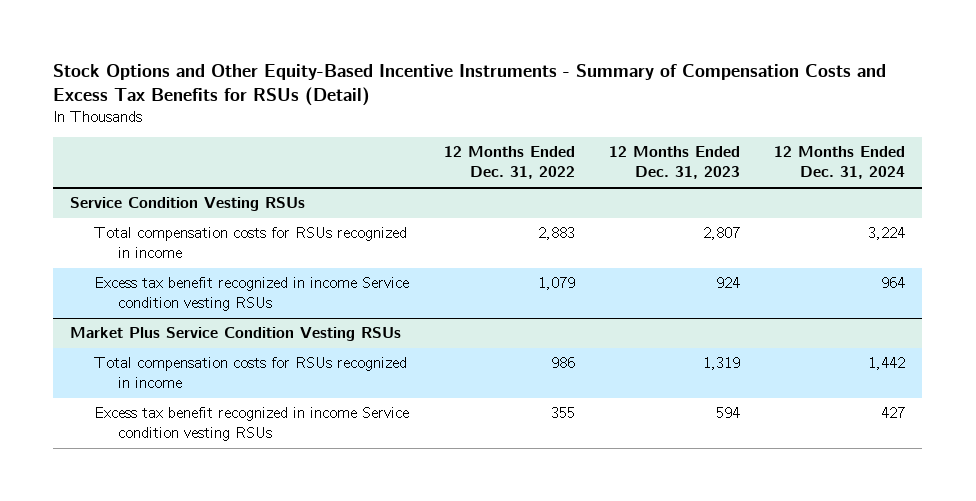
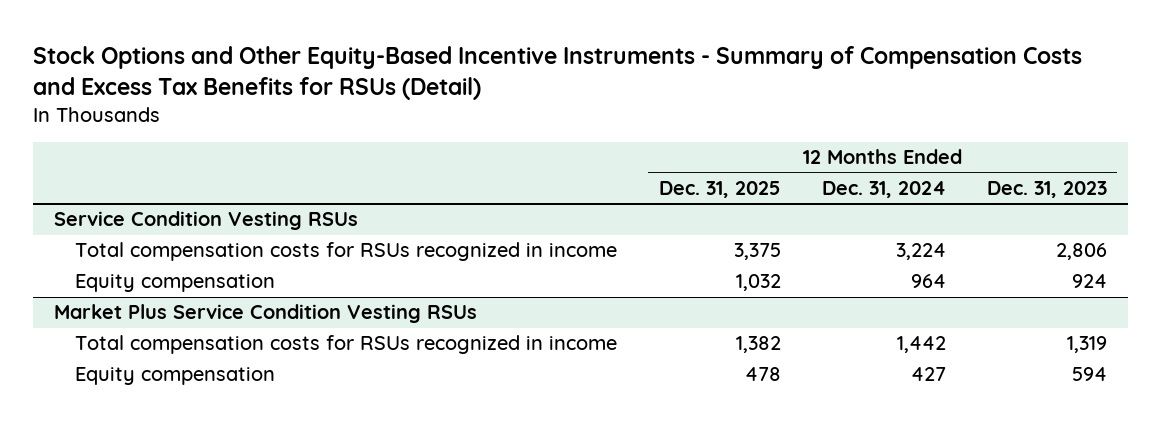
[443,146,575,180] 12 Months Ended Dec. 31, 2022 -> none
none -> [658,180,781,198] Dec. 31, 2025
[702,227,740,241] 2,807 -> [1055,243,1107,261] 2,806
[94,277,410,312] Excess tax benefit recognized in income Service condition vesting RSUs -> [75,274,276,293] Equity compensation
[94,407,410,442] Excess tax benefit recognized in income Service condition vesting RSUs -> [75,367,276,386] Equity compensation

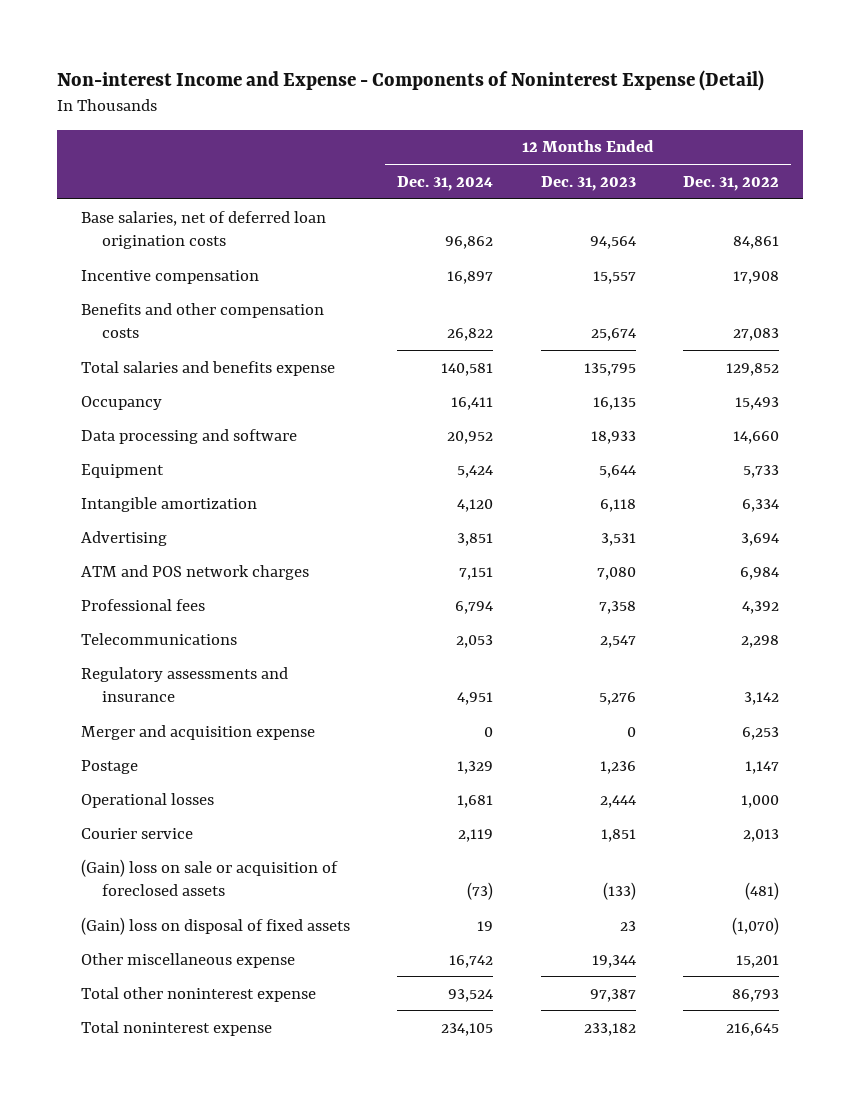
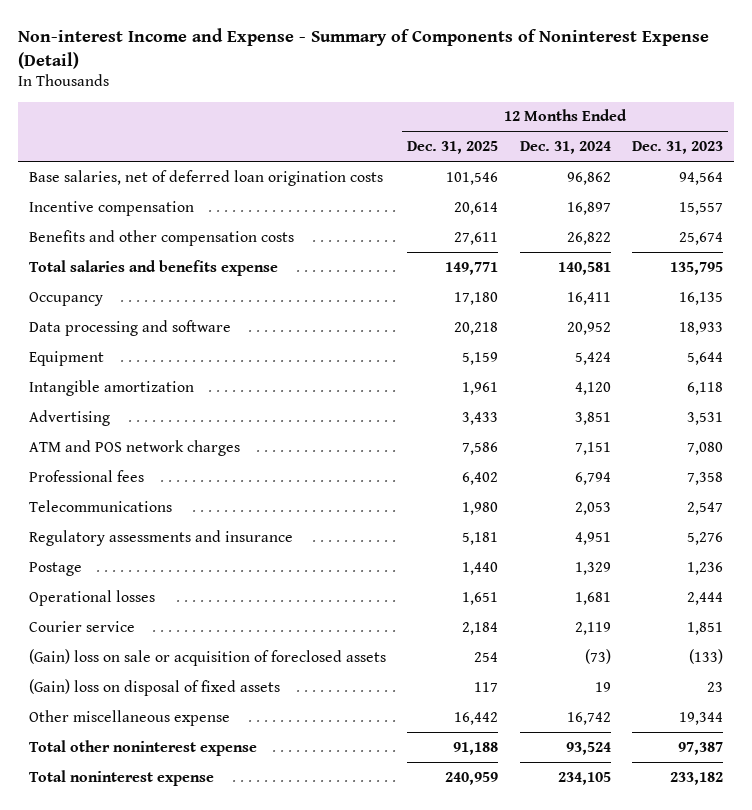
[57,70,765,92] Non-interest Income and Expense - Components of Noninterest Expense (Detail) -> [18,27,710,69] Non-interest Income and Expense - Summary of Components of Noninterest Expense (Detail)
[683,175,780,191] Dec. 31, 2022 -> none
none -> [407,140,499,154] Dec. 31, 2025
[80,724,315,740] Merger and acquisition expense -> none

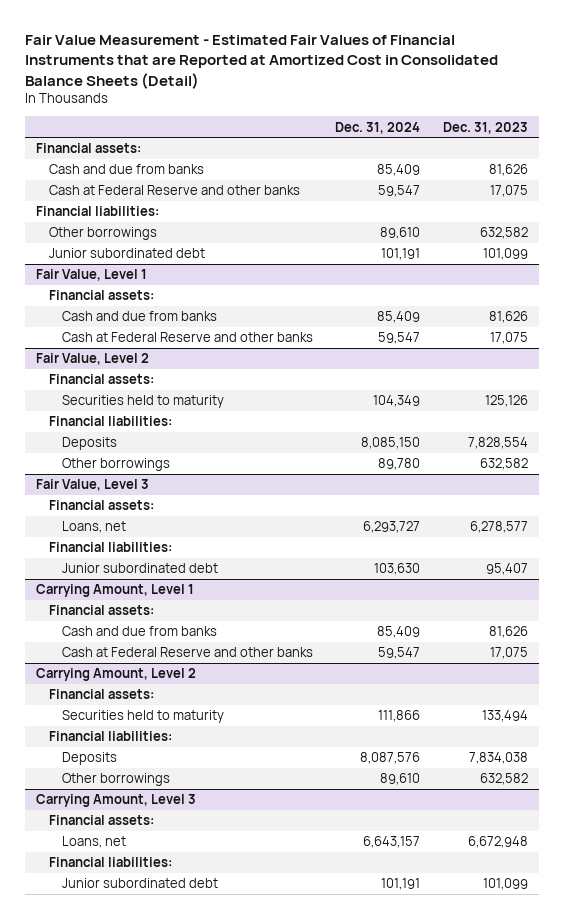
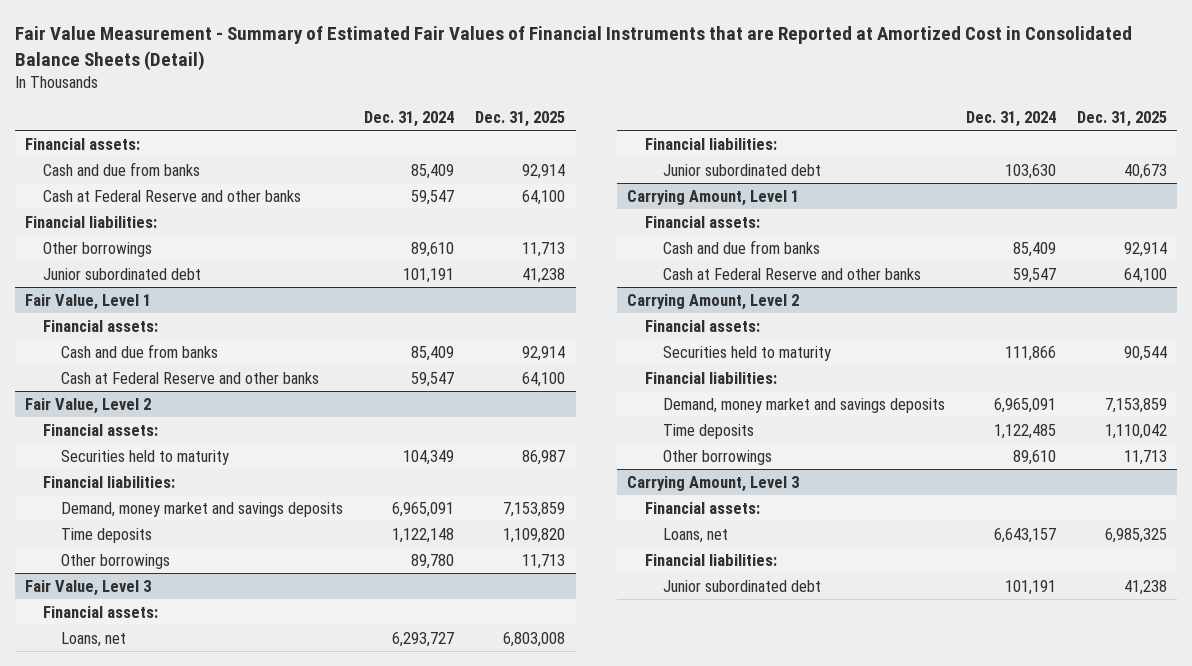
[24,35,498,89] Fair Value Measurement - Estimated Fair Values of Financial Instruments that are Reported at Amortized Cost in Consolidated Balance Sheets (Detail) -> [14,26,1132,71] Fair Value Measurement - Summary of Estimated Fair Values of Financial Instruments that are Reported at Amortized Cost in Consolidated Balance Sheets (Detail)
[442,121,528,134] Dec. 31, 2023 -> none
none -> [475,111,566,128] Dec. 31, 2025
none -> [61,501,344,517] Demand, money market and savings deposits
[62,437,118,451] Deposits -> [61,527,153,543] Time deposits
[361,437,421,450] 8,085,150 -> [392,527,455,543] 1,122,148
none -> [662,397,945,413] Demand, money market and savings deposits
[62,752,118,766] Deposits -> [662,423,754,439] Time deposits
[360,752,421,765] 8,087,576 -> [993,423,1056,439] 1,122,485

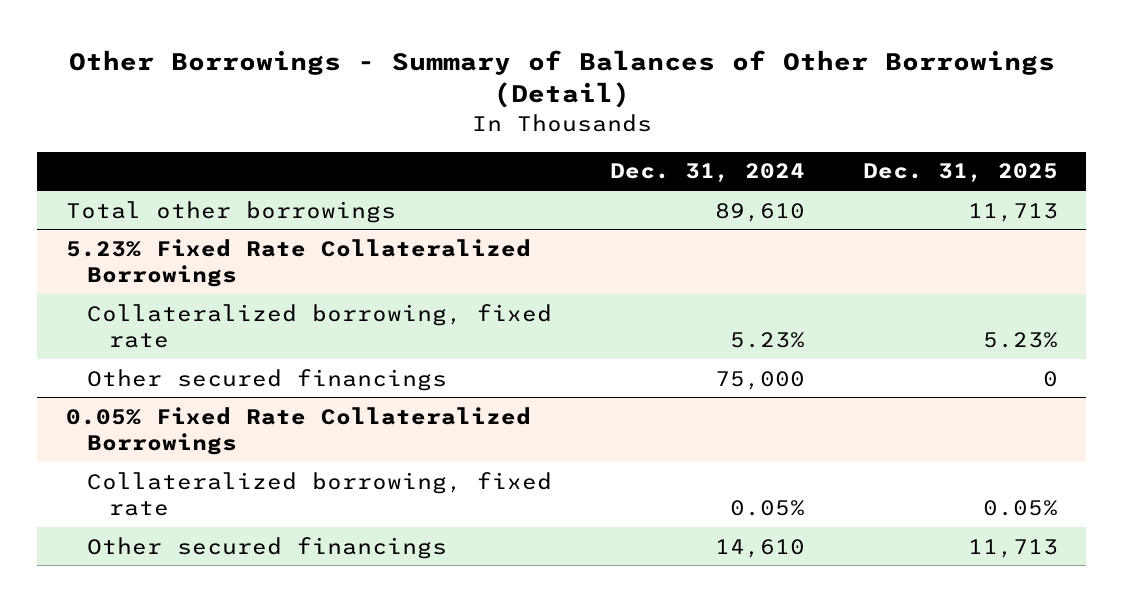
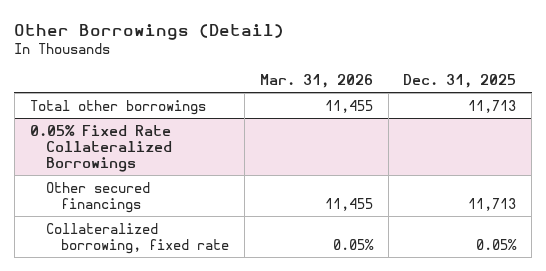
[68,49,1055,109] Other Borrowings - Summary of Balances of Other Borrowings (Detail) -> [14,23,285,40] Other Borrowings (Detail)
[609,163,805,183] Dec. 31, 2024 -> none
none -> [259,74,373,89] Mar. 31, 2026
[65,238,531,288] 5.23% Fixed Rate Collateralized Borrowings -> none
[87,303,553,349] Collateralized borrowing, fixed rate -> none
[87,368,448,391] Other secured financings -> none
[87,471,553,517] Collateralized borrowing, fixed rate -> [45,222,230,254] Collateralized borrowing, fixed rate

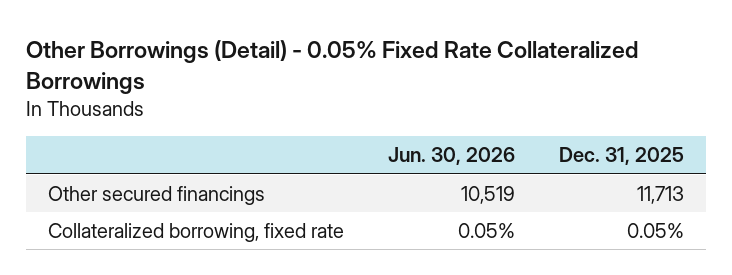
[14,23,285,40] Other Borrowings (Detail) -> [26,39,640,94] Other Borrowings (Detail) - 0.05% Fixed Rate Collateralized Borrowings
[259,74,373,89] Mar. 31, 2026 -> none
none -> [387,147,515,166] Jun. 30, 2026
[29,99,206,115] Total other borrowings -> none
[29,124,172,173] 0.05% Fixed Rate Collateralized Borrowings -> none

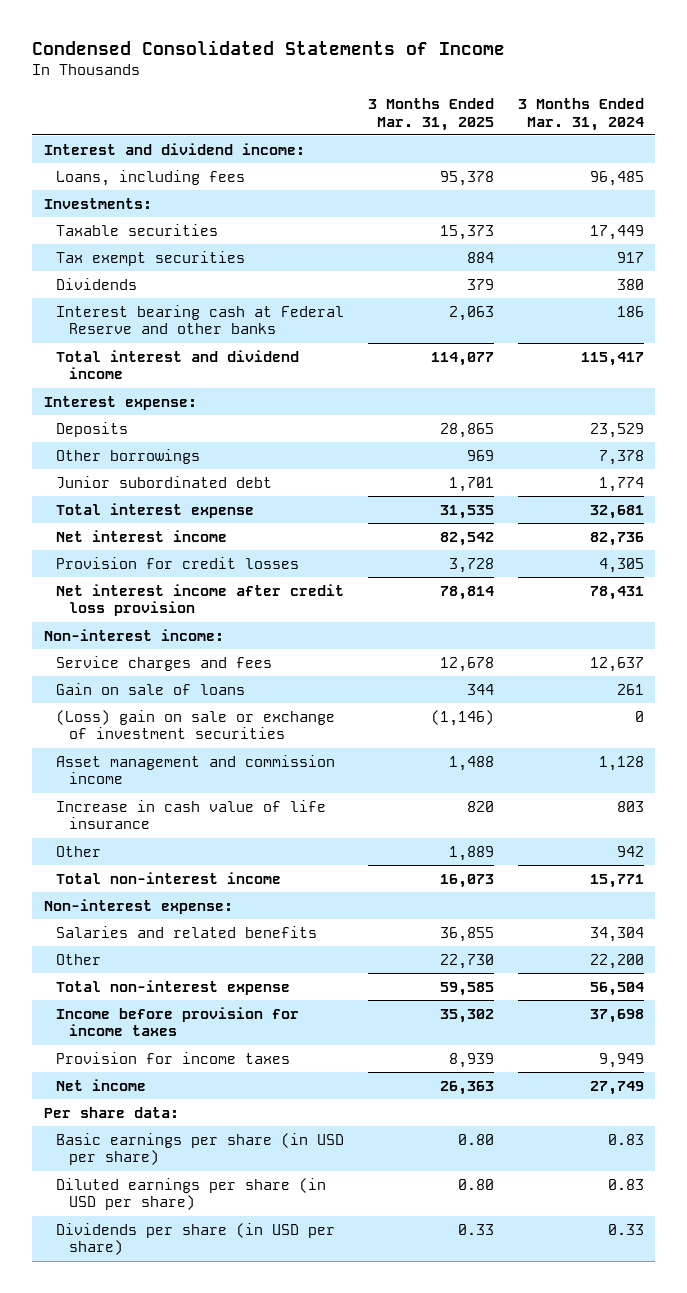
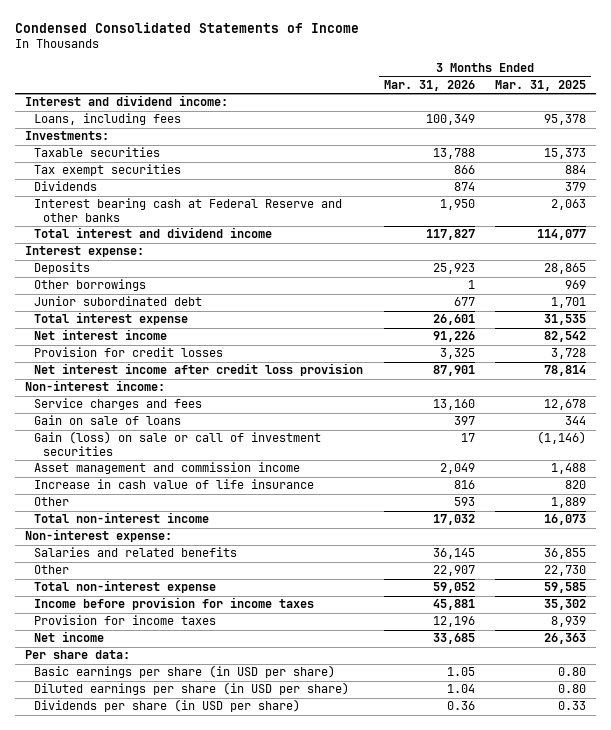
[517,98,644,131] 3 Months Ended Mar. 31, 2024 -> none
none -> [383,79,475,91] Mar. 31, 2026
[56,709,336,740] (Loss) gain on sale or exchange of investment securities -> [34,431,322,457] Gain (loss) on sale or call of investment securities

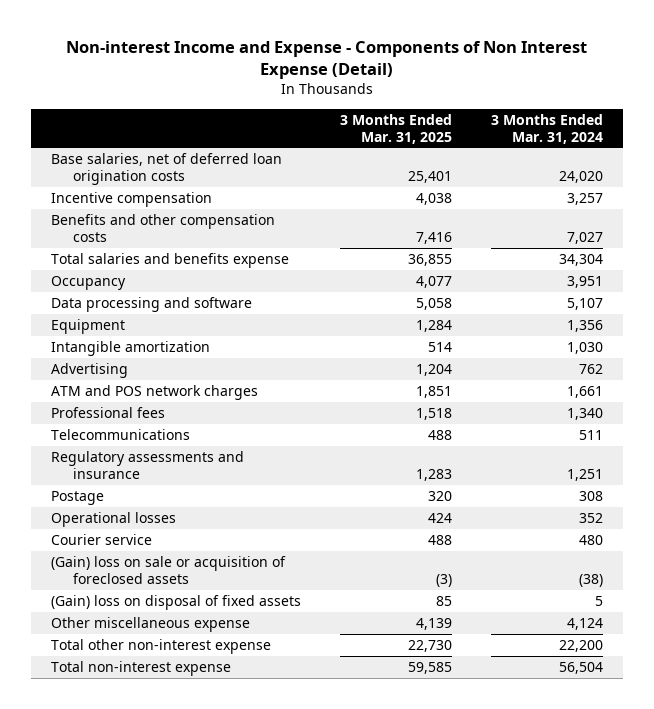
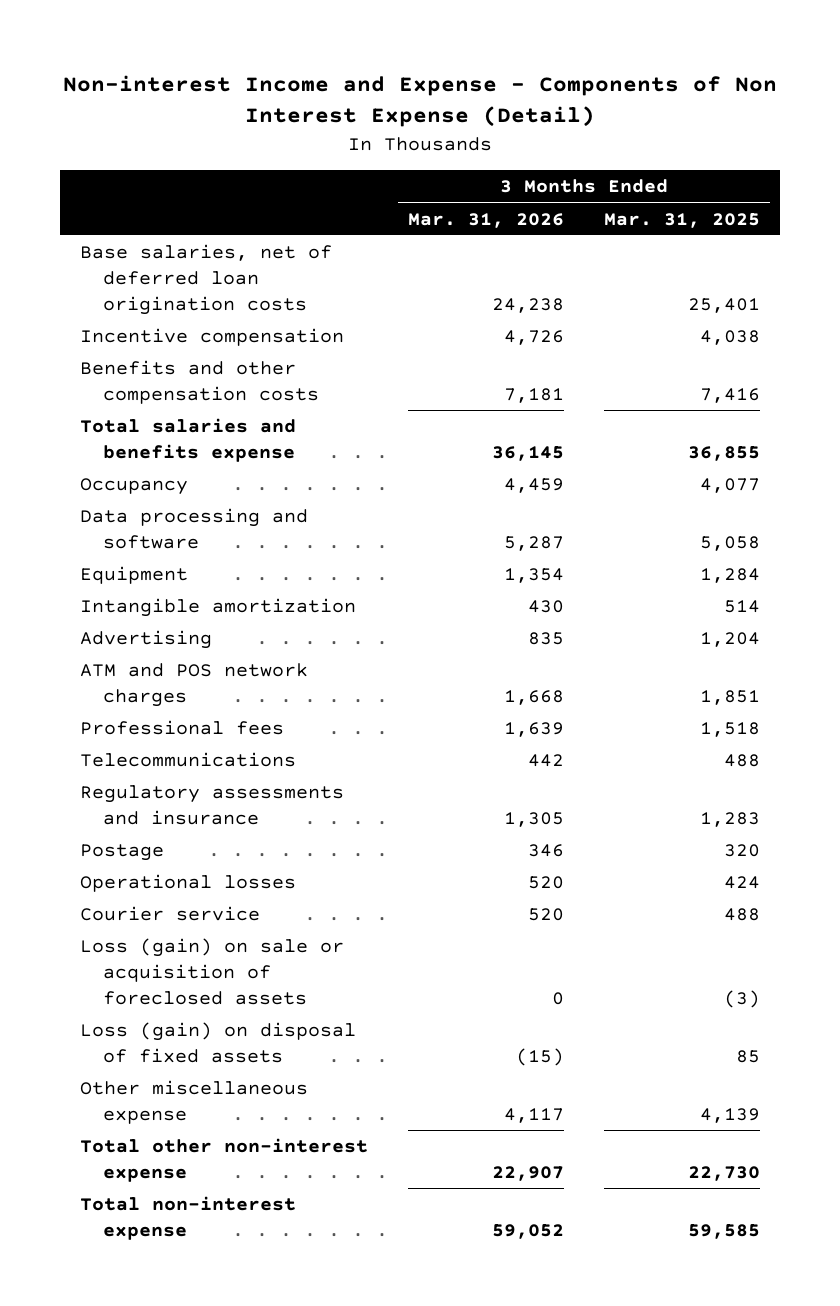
[491,113,604,144] 3 Months Ended Mar. 31, 2024 -> none
none -> [407,212,564,228] Mar. 31, 2026
[50,555,286,584] (Gain) loss on sale or acquisition of foreclosed assets -> [79,938,344,1005] Loss (gain) on sale or acquisition of foreclosed assets
[50,594,301,610] (Gain) loss on disposal of fixed assets -> [79,1022,356,1063] Loss (gain) on disposal of fixed assets

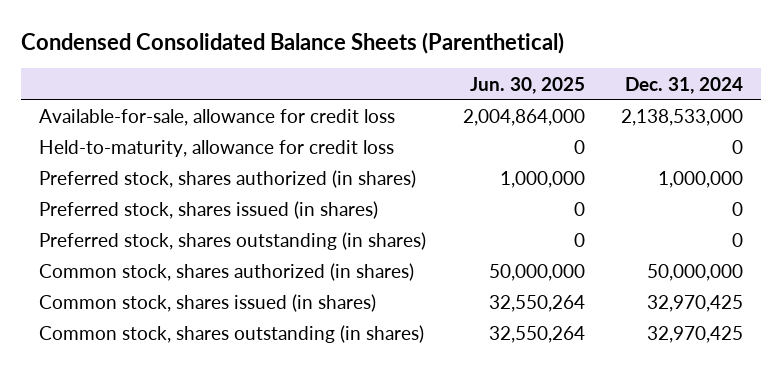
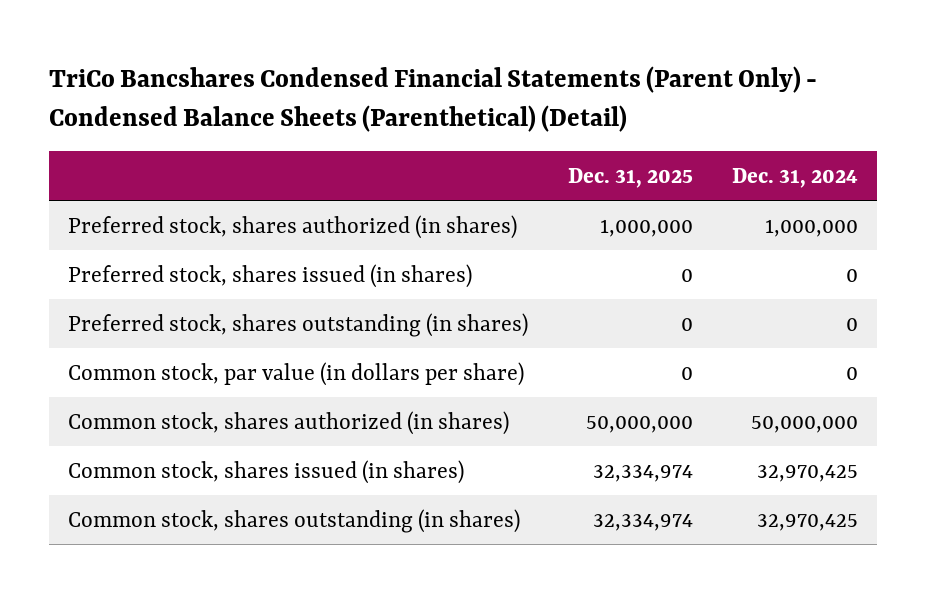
[20,31,564,54] Condensed Consolidated Balance Sheets (Parenthetical) -> [48,66,817,133] TriCo Bancshares Condensed Financial Statements (Parent Only) - Condensed Balance Sheets (Parenthetical) (Detail)
[469,76,585,94] Jun. 30, 2025 -> none
none -> [567,167,693,188] Dec. 31, 2025
[39,109,396,127] Available-for-sale, allowance for credit loss -> none
[39,140,395,158] Held-to-maturity, allowance for credit loss -> none
none -> [68,361,525,386] Common stock, par value (in dollars per share)

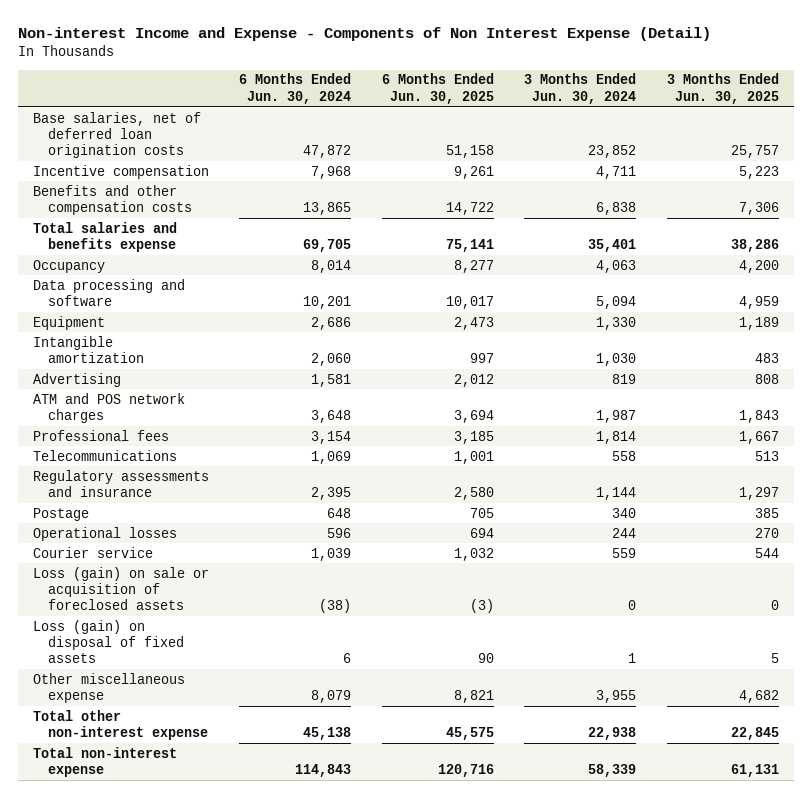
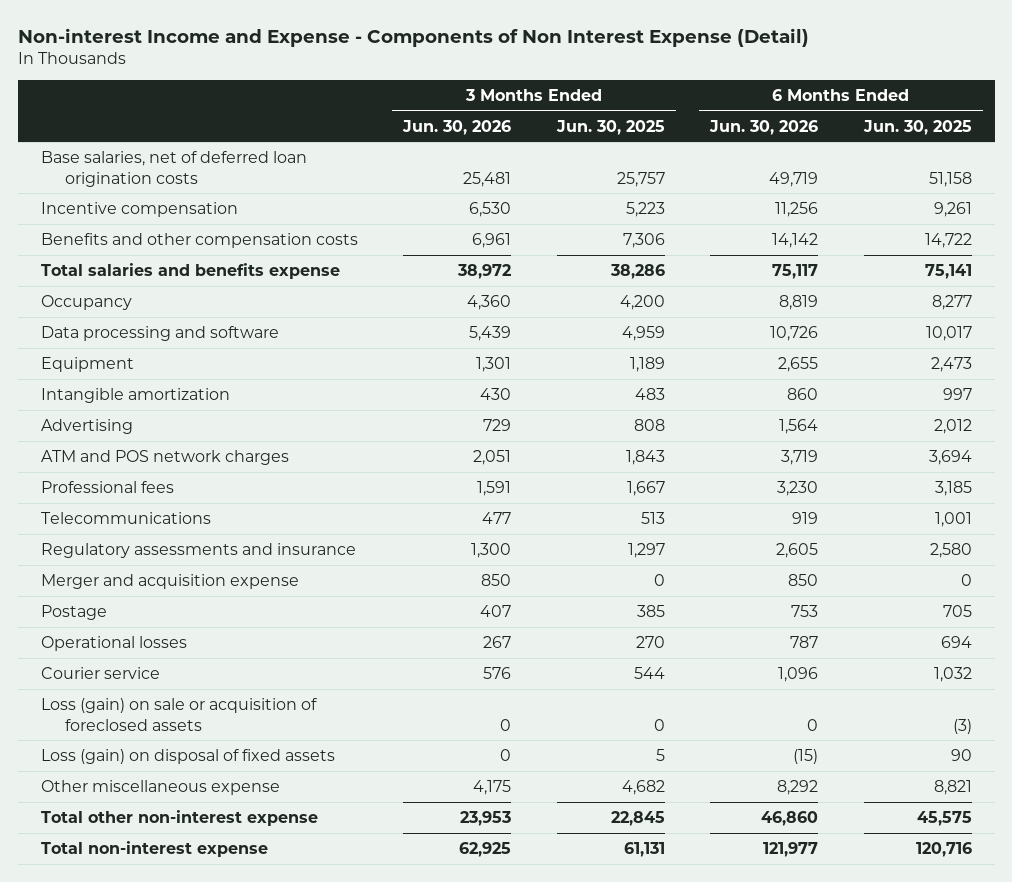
[239,73,352,104] 6 Months Ended Jun. 30, 2024 -> none
[524,73,637,104] 3 Months Ended Jun. 30, 2024 -> none
none -> [402,119,512,135] Jun. 30, 2026
none -> [709,119,819,135] Jun. 30, 2026
none -> [40,573,299,589] Merger and acquisition expense

